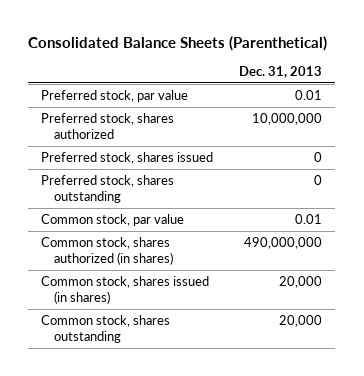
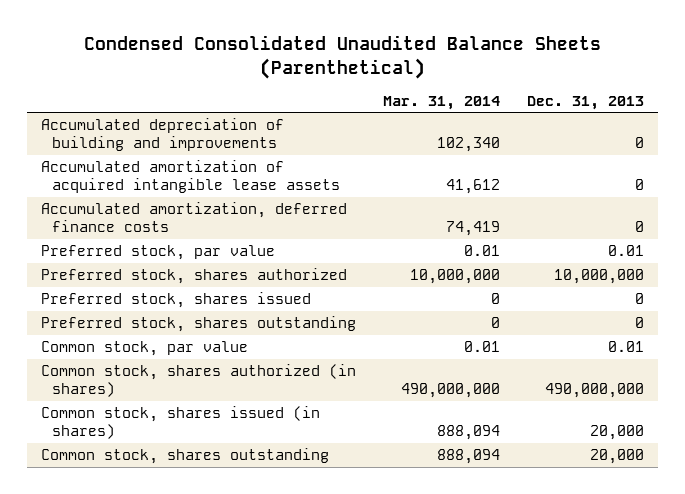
[28,35,328,51] Consolidated Balance Sheets (Parenthetical) -> [83,35,601,79] Condensed Consolidated Unaudited Balance Sheets (Parenthetical)
none -> [383,95,501,110] Mar. 31, 2014
none -> [40,118,284,152] Accumulated depreciation of building and improvements
none -> [40,160,341,194] Accumulated amortization of acquired intangible lease assets
none -> [40,202,347,233] Accumulated amortization, deferred finance costs

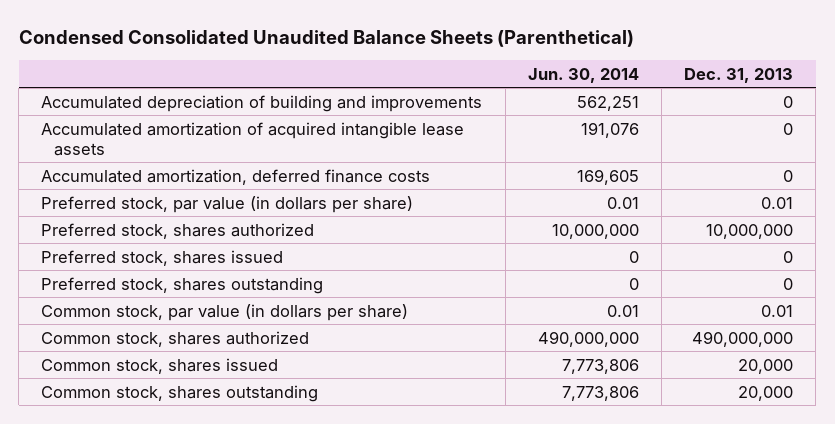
[383,95,501,110] Mar. 31, 2014 -> none
none -> [527,67,639,83] Jun. 30, 2014
[40,245,275,261] Preferred stock, par value -> [41,195,414,213] Preferred stock, par value (in dollars per share)
[40,341,248,357] Common stock, par value -> [41,303,409,321] Common stock, par value (in dollars per share)
[40,364,356,398] Common stock, shares authorized (in shares) -> [41,330,310,347] Common stock, shares authorized
[40,406,320,440] Common stock, shares issued (in shares) -> [41,357,279,374] Common stock, shares issued

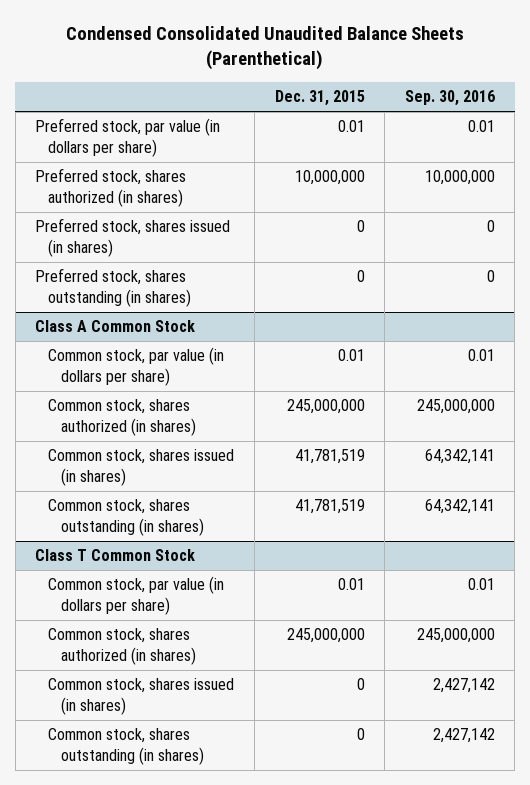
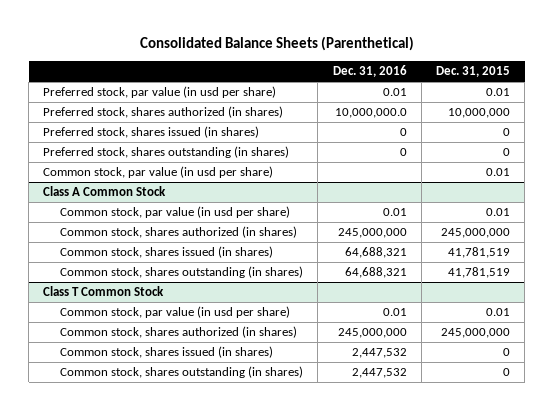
[66,26,465,71] Condensed Consolidated Unaudited Balance Sheets (Parenthetical) -> [139,36,414,52] Consolidated Balance Sheets (Parenthetical)
[404,90,495,107] Sep. 30, 2016 -> none
none -> [332,64,407,77] Dec. 31, 2016
[35,118,221,158] Preferred stock, par value (in dollars per share) -> [43,86,277,99] Preferred stock, par value (in usd per share)
none -> [43,166,274,179] Common stock, par value (in usd per share)
[48,347,225,387] Common stock, par value (in dollars per share) -> [59,206,290,219] Common stock, par value (in usd per share)
[48,576,225,616] Common stock, par value (in dollars per share) -> [59,306,290,319] Common stock, par value (in usd per share)

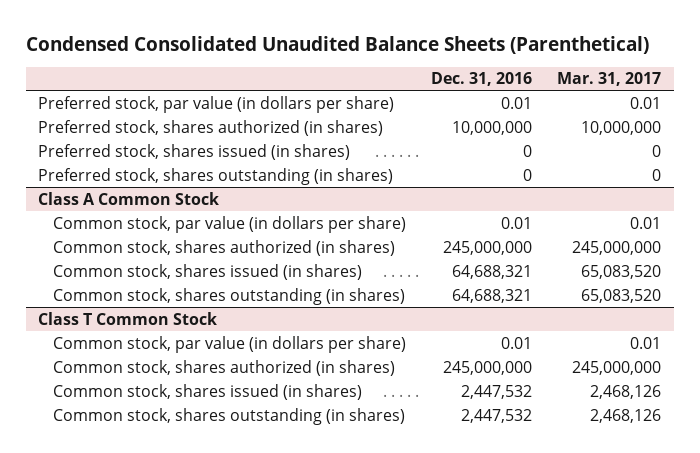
[139,36,414,52] Consolidated Balance Sheets (Parenthetical) -> [25,35,649,54] Condensed Consolidated Unaudited Balance Sheets (Parenthetical)
[436,65,511,77] Dec. 31, 2015 -> none
none -> [557,72,662,87] Mar. 31, 2017
[43,86,277,99] Preferred stock, par value (in usd per share) -> [38,95,395,113] Preferred stock, par value (in dollars per share)
[334,108,407,119] 10,000,000.0 -> [452,120,533,135] 10,000,000
[43,166,274,179] Common stock, par value (in usd per share) -> none
[59,206,290,219] Common stock, par value (in usd per share) -> [52,215,406,233] Common stock, par value (in dollars per share)
[59,306,290,319] Common stock, par value (in usd per share) -> [52,335,406,353] Common stock, par value (in dollars per share)

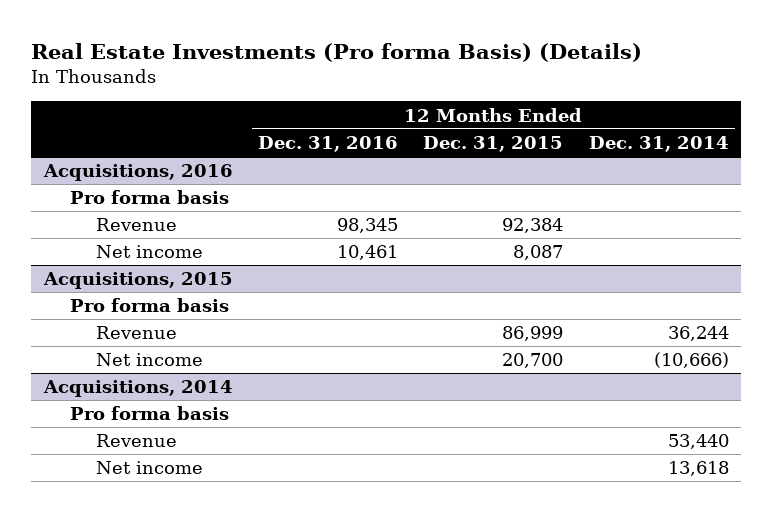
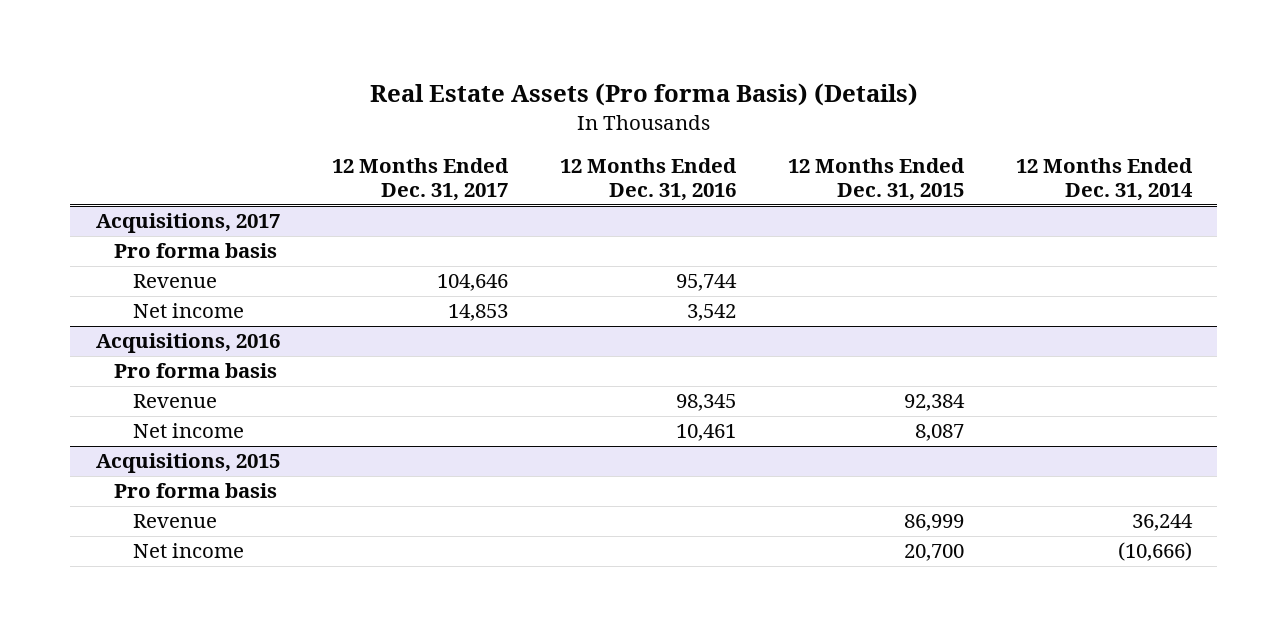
[30,42,642,62] Real Estate Investments (Pro forma Basis) (Details) -> [369,83,918,107] Real Estate Assets (Pro forma Basis) (Details)
none -> [331,158,509,202] 12 Months Ended Dec. 31, 2017
none -> [96,213,281,234] Acquisitions, 2017
none -> [114,243,278,259] Pro forma basis
none -> [132,274,217,289] Revenue
none -> [132,303,244,319] Net income
[42,380,233,398] Acquisitions, 2014 -> none
[69,406,229,421] Pro forma basis -> none
[95,434,177,448] Revenue -> none
[95,461,203,475] Net income -> none

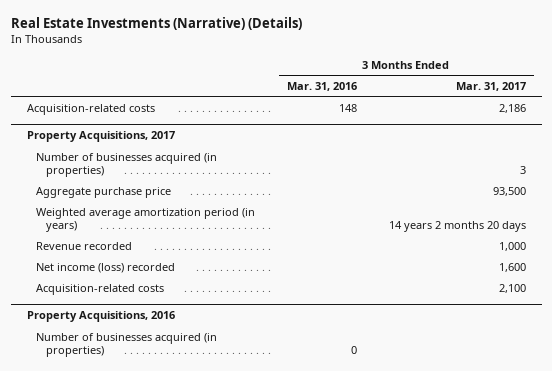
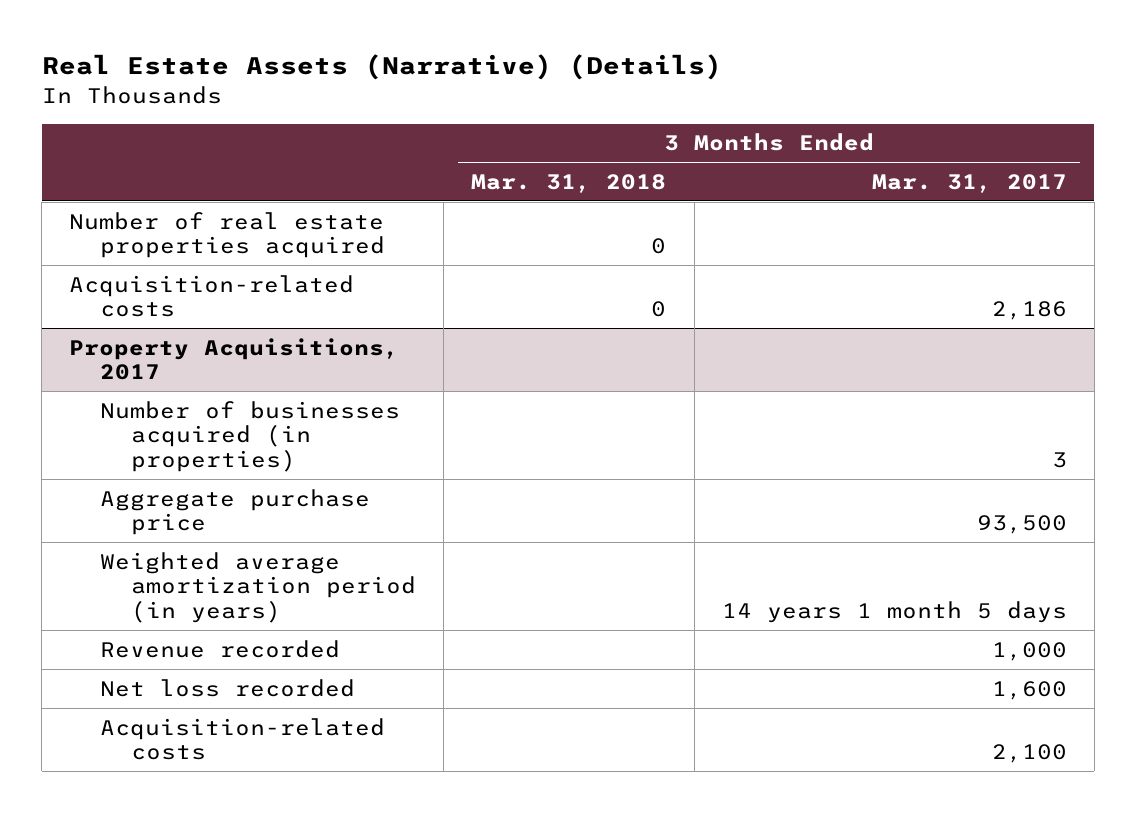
[10,17,302,31] Real Estate Investments (Narrative) (Details) -> [41,54,722,81] Real Estate Assets (Narrative) (Details)
[287,81,358,91] Mar. 31, 2016 -> none
none -> [471,173,667,193] Mar. 31, 2018
none -> [69,211,386,259] Number of real estate properties acquired
[388,220,526,232] 14 years 2 months 20 days -> [721,600,1067,623] 14 years 1 month 5 days
[36,262,176,273] Net income (loss) recorded -> [100,678,356,697] Net loss recorded
[26,311,175,323] Property Acquisitions, 2016 -> none
[36,332,218,357] Number of businesses acquired (in properties) -> none

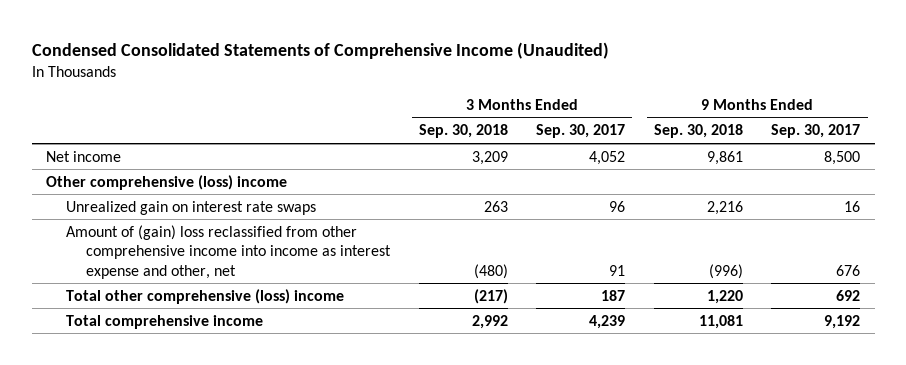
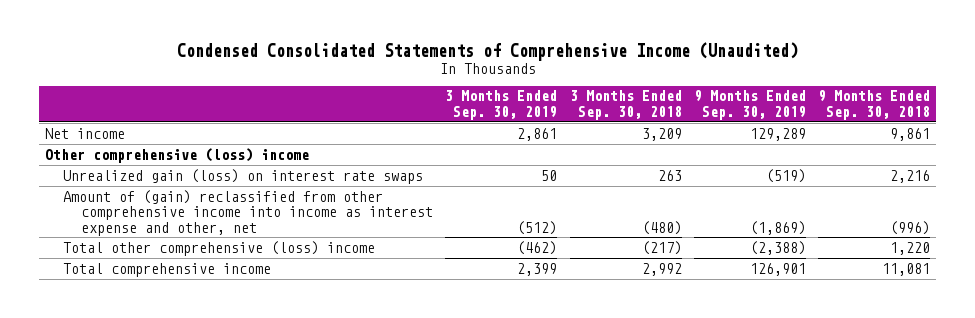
[536,124,626,139] Sep. 30, 2017 -> none
[771,124,861,139] Sep. 30, 2017 -> none
none -> [445,90,558,120] 3 Months Ended Sep. 30, 2019
none -> [693,90,806,120] 9 Months Ended Sep. 30, 2019
[66,200,317,215] Unrealized gain on interest rate swaps -> [63,168,424,184] Unrealized gain (loss) on interest rate swaps
[66,224,392,279] Amount of (gain) loss reclassified from other comprehensive income into income as interest expense and other, net -> [63,189,434,236] Amount of (gain) reclassified from other comprehensive income into income as interest expense and other, net

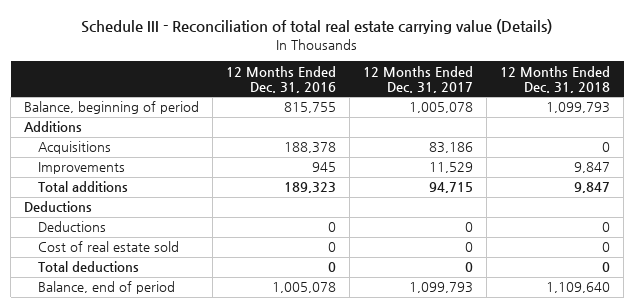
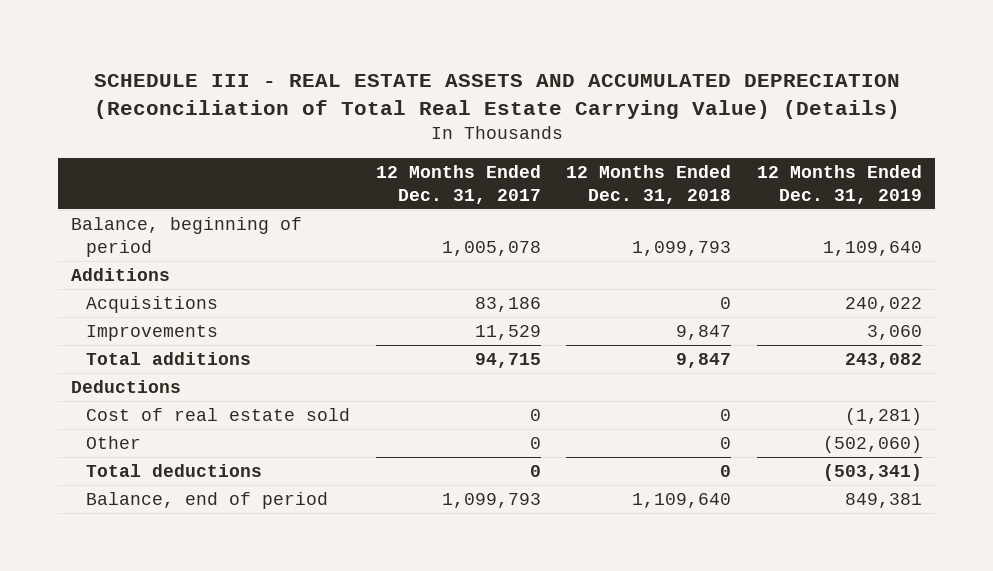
[81,19,553,35] Schedule III - Reconciliation of total real estate carrying value (Details) -> [93,73,900,119] SCHEDULE III - REAL ESTATE ASSETS AND ACCUMULATED DEPRECIATION (Reconciliation of Total Real Estate Carrying Value) (Details)
[226,65,337,93] 12 Months Ended Dec. 31, 2016 -> none
none -> [756,164,922,204] 12 Months Ended Dec. 31, 2019
[37,221,106,233] Deductions -> none
none -> [86,436,142,450] Other

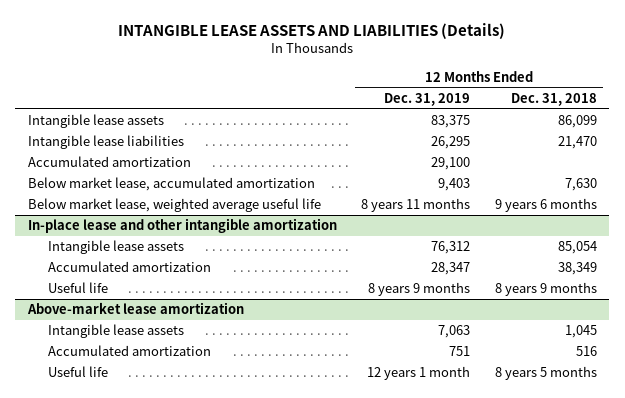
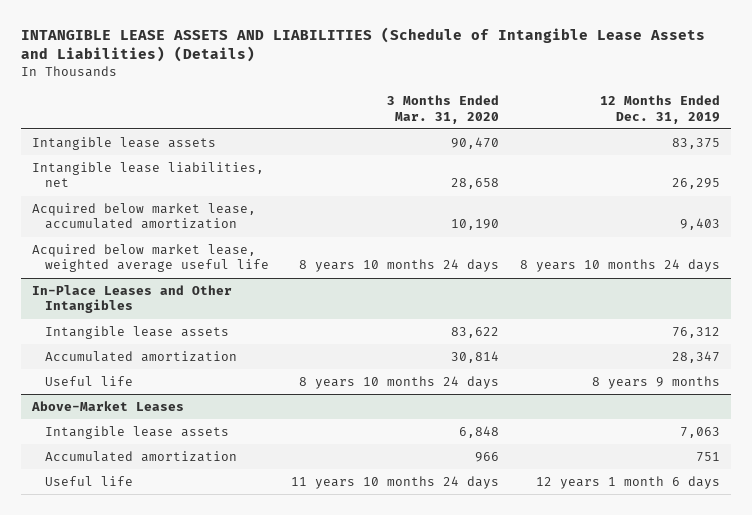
[118,22,506,39] INTANGIBLE LEASE ASSETS AND LIABILITIES (Details) -> [20,27,705,63] INTANGIBLE LEASE ASSETS AND LIABILITIES (Schedule of Intangible Lease Assets and Liabilities) (Details)
[510,92,597,106] Dec. 31, 2018 -> none
none -> [386,95,499,124] 3 Months Ended Mar. 31, 2020
[27,156,191,168] Accumulated amortization -> none
[27,218,337,234] In-place lease and other intangible amortization -> none
[27,135,184,150] Intangible lease liabilities -> [31,161,264,188] Intangible lease liabilities, net
[27,177,315,192] Below market lease, accumulated amortization -> [31,202,256,230] Acquired below market lease, accumulated amortization
[27,198,321,213] Below market lease, weighted average useful life -> [31,243,270,273] Acquired below market lease, weighted average useful life
[361,198,471,213] 8 years 11 months -> [520,259,721,273] 8 years 10 months 24 days
none -> [31,284,232,314] In-Place Leases and Other Intangibles
[26,302,244,315] Above-market lease amortization -> [30,400,184,411] Above-Market Leases
[367,366,471,381] 12 years 1 month -> [536,475,721,489] 12 years 1 month 6 days

